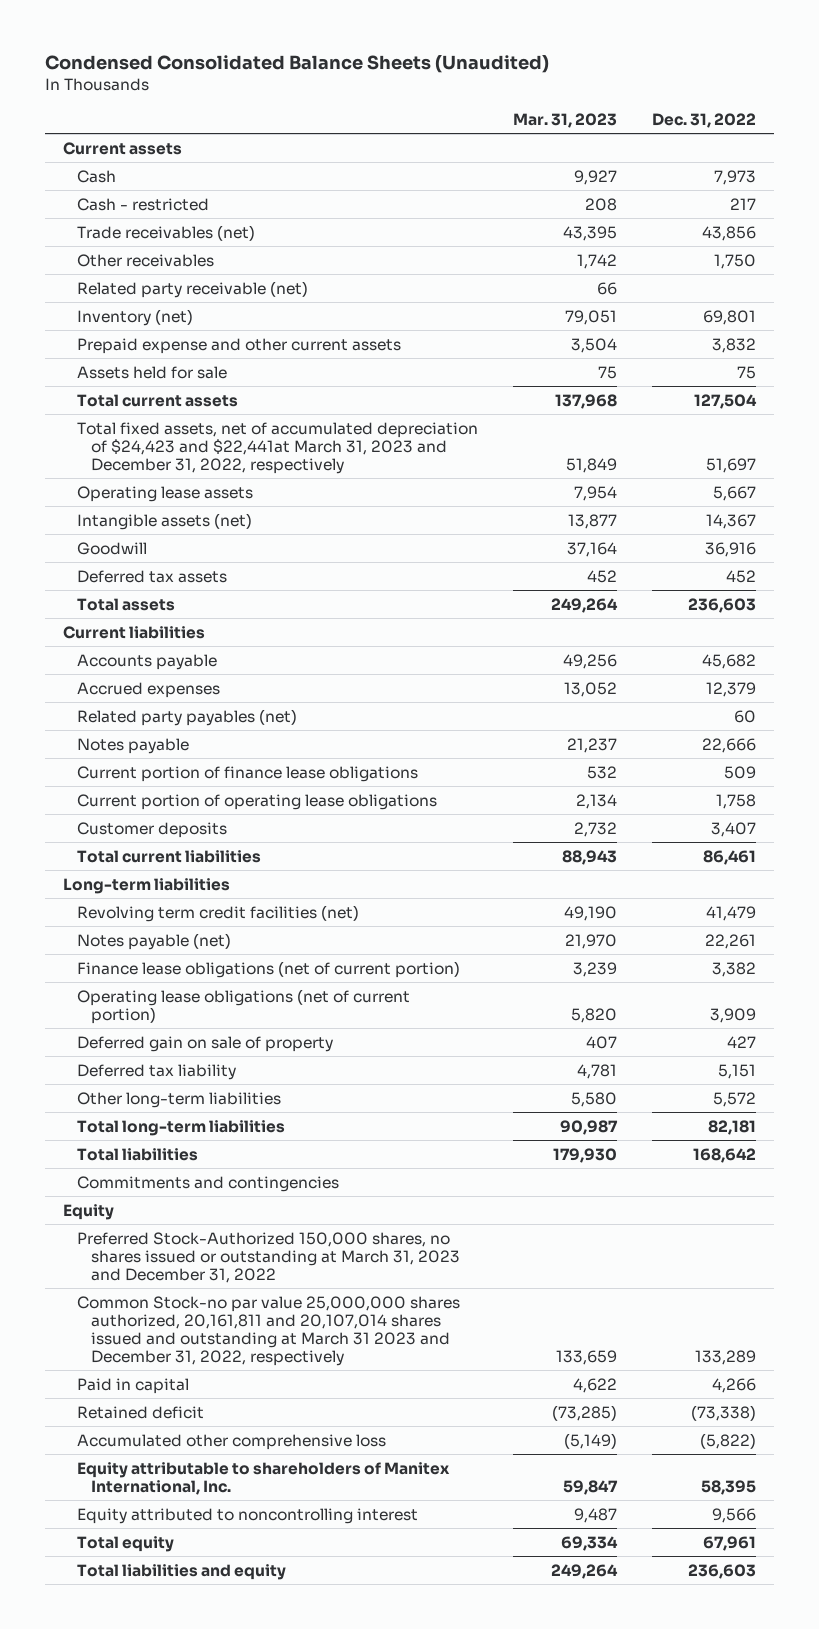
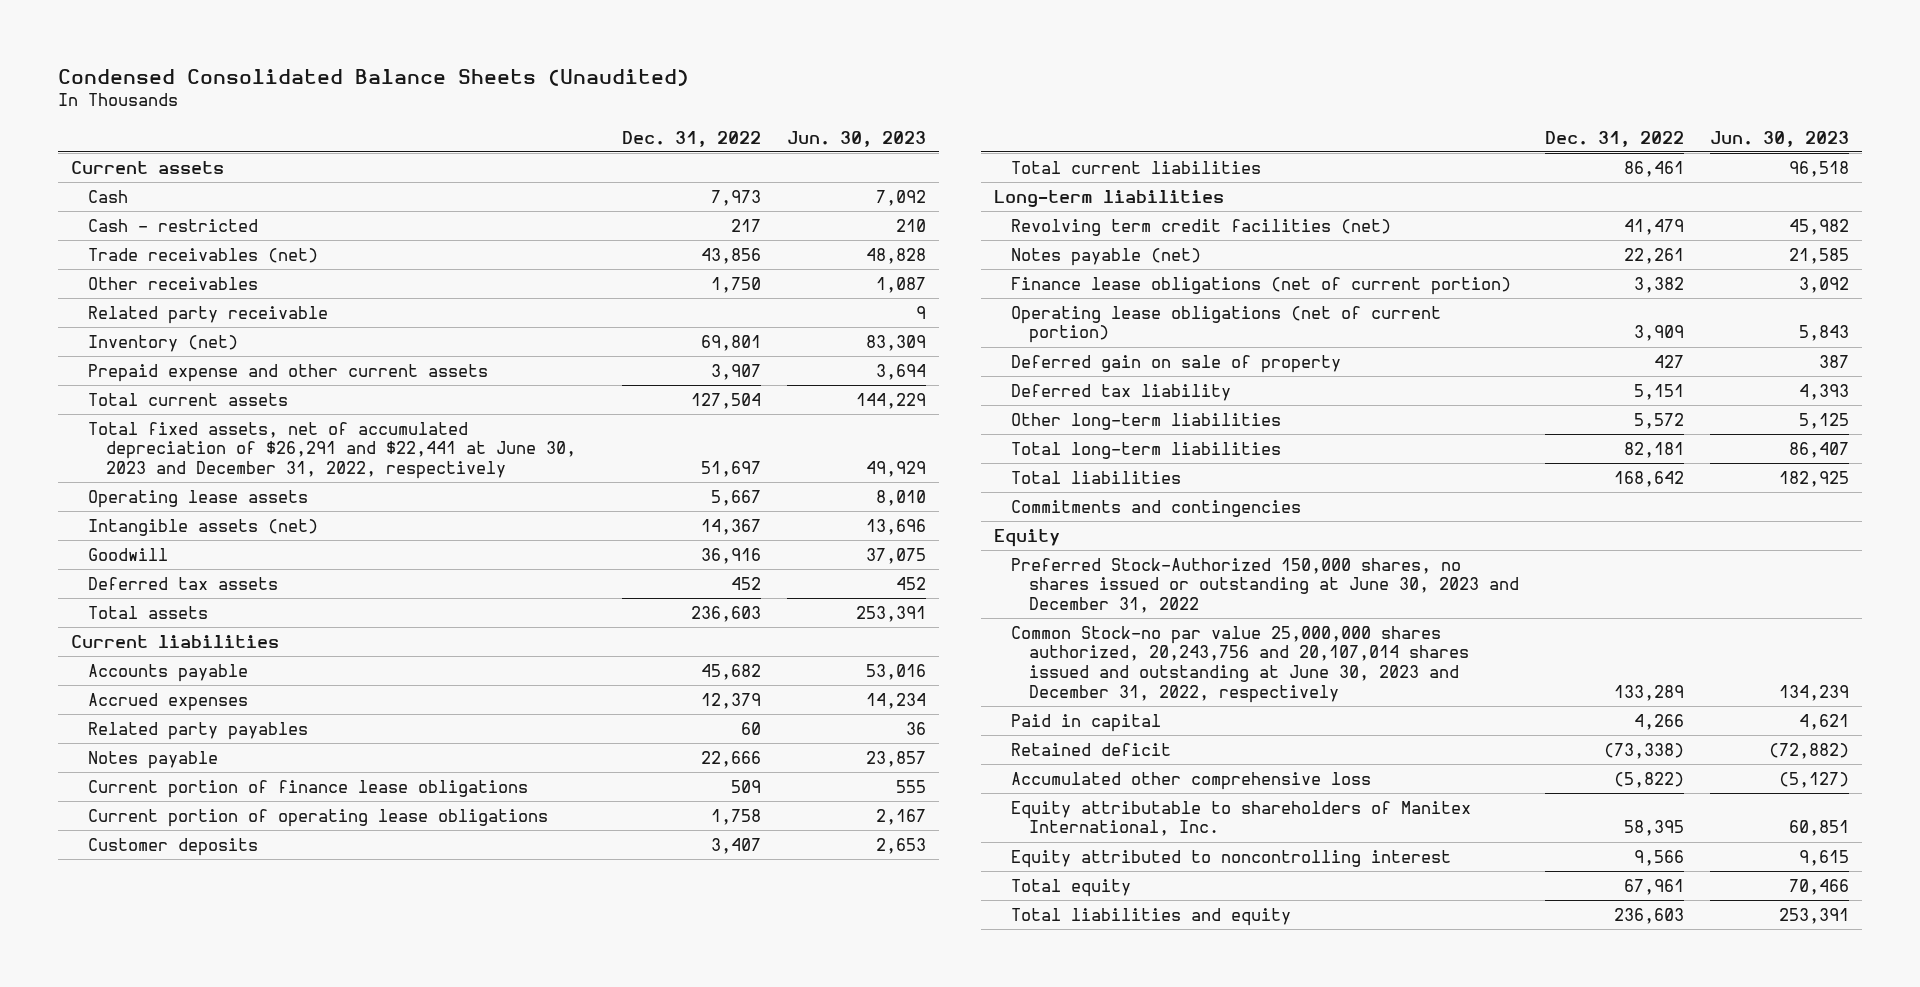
[512,113,617,129] Mar. 31, 2023 -> none
none -> [786,130,926,147] Jun. 30, 2023
[76,280,308,298] Related party receivable (net) -> [88,305,329,324] Related party receivable
[76,365,227,379] Assets held for sale -> none
[712,337,757,353] 3,832 -> [710,363,761,380] 3,907
[76,421,478,474] Total fixed assets, net of accumulated depreciation of $24,423 and $22,441at March 31, 2023 and December 31, 2022, respectively -> [88,421,576,480] Total fixed assets, net of accumulated depreciation of $26,291 and $22,441 at June 30, 2023 and December 31, 2022, respectively
[76,708,297,726] Related party payables (net) -> [88,721,309,740] Related party payables
[76,1231,460,1283] Preferred Stock-Authorized 150,000 shares, no shares issued or outstanding at March 31, 2023 and December 31, 2022 -> [1011,557,1519,614] Preferred Stock-Authorized 150,000 shares, no shares issued or outstanding at June 30, 2023 and December 31, 2022
[76,1295,460,1366] Common Stock-no par value 25,000,000 shares authorized, 20,161,811 and 20,107,014 shares issued and outstanding at March 31 2023 and December 31, 2022, respectively -> [1011,625,1469,703] Common Stock-no par value 25,000,000 shares authorized, 20,243,756 and 20,107,014 shares issued and outstanding at June 30, 2023 and December 31, 2022, respectively

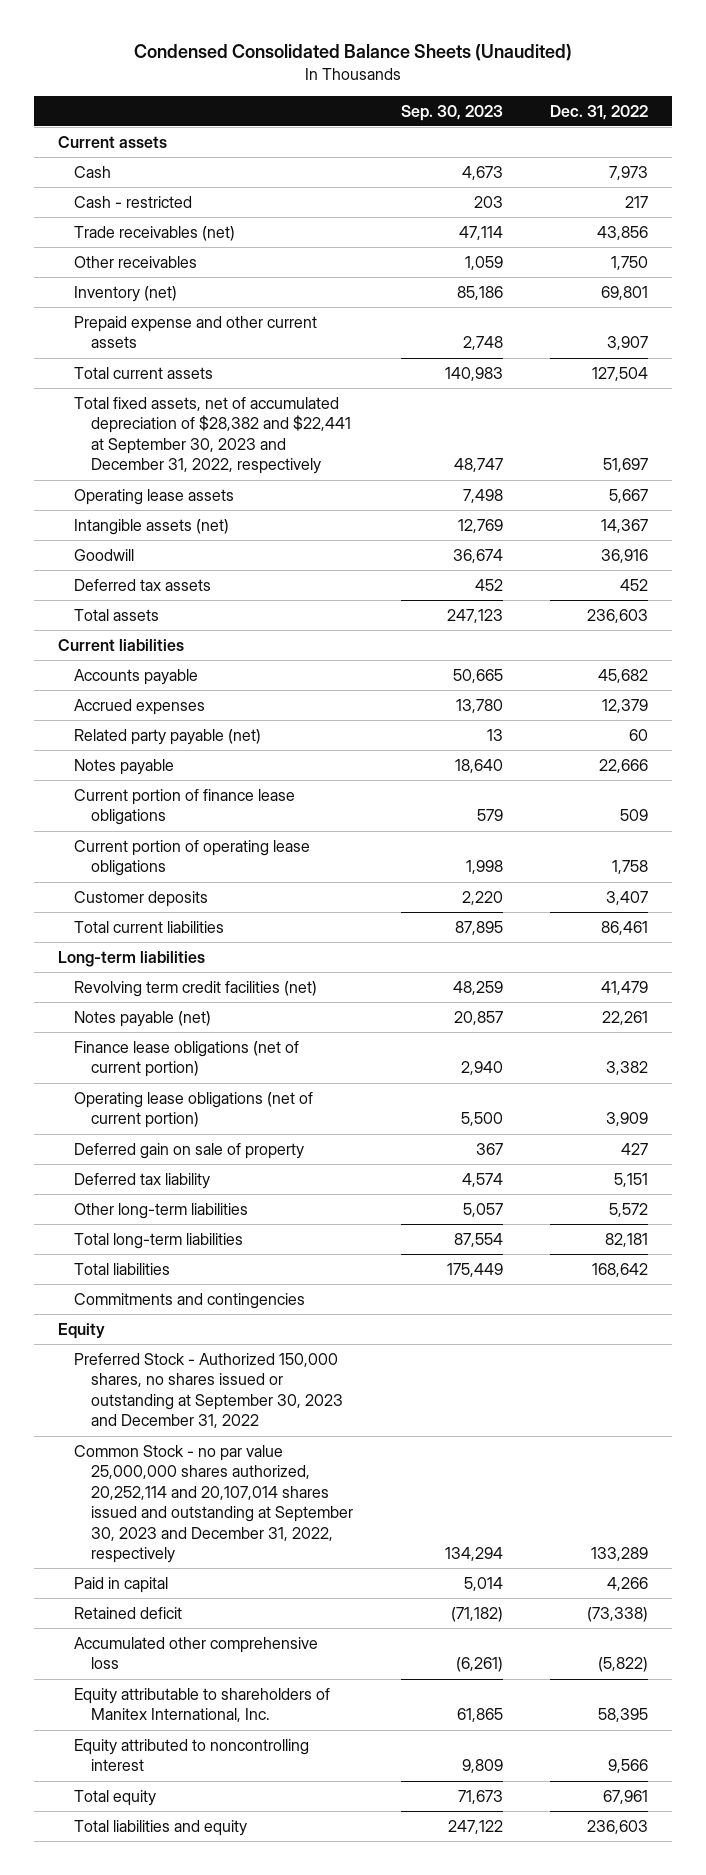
[786,130,926,147] Jun. 30, 2023 -> none
none -> [400,104,503,121] Sep. 30, 2023
[88,305,329,324] Related party receivable -> none
[88,421,576,480] Total fixed assets, net of accumulated depreciation of $26,291 and $22,441 at June 30, 2023 and December 31, 2022, respectively -> [74,396,352,475] Total fixed assets, net of accumulated depreciation of $28,382 and $22,441 at September 30, 2023 and December 31, 2022, respectively
[88,721,309,740] Related party payables -> none
none -> [74,728,262,745] Related party payable (net)
[1011,557,1519,614] Preferred Stock-Authorized 150,000 shares, no shares issued or outstanding at June 30, 2023 and December 31, 2022 -> [74,1352,344,1429] Preferred Stock - Authorized 150,000 shares, no shares issued or outstanding at September 30, 2023 and December 31, 2022
[1011,625,1469,703] Common Stock-no par value 25,000,000 shares authorized, 20,243,756 and 20,107,014 shares issued and outstanding at June 30, 2023 and December 31, 2022, respectively -> [74,1444,354,1564] Common Stock - no par value 25,000,000 shares authorized, 20,252,114 and 20,107,014 shares issued and outstanding at September 30, 2023 and December 31, 2022, respectively

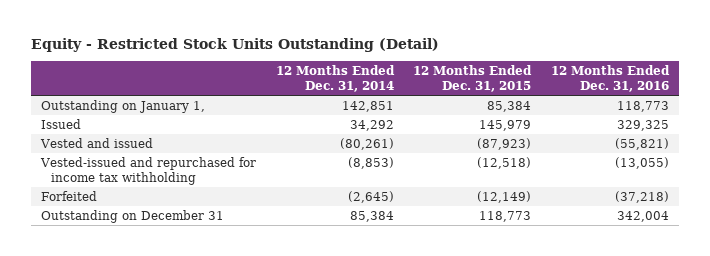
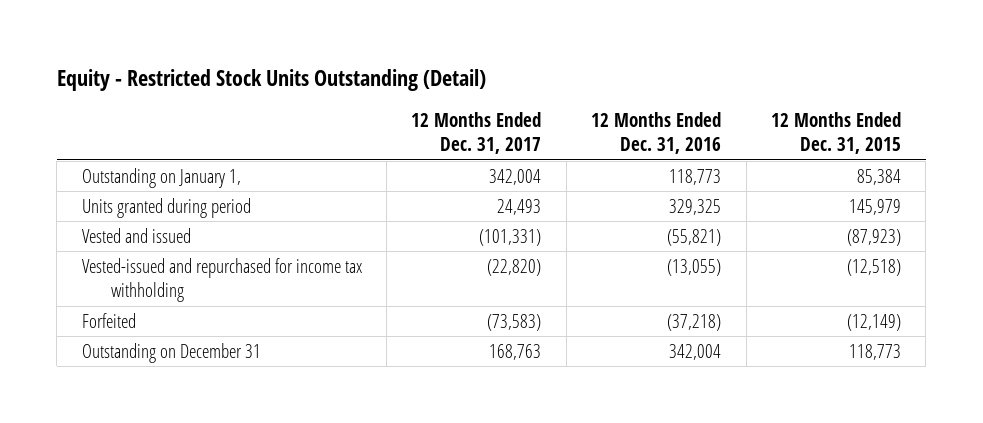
[275,64,395,92] 12 Months Ended Dec. 31, 2014 -> none
none -> [411,112,542,155] 12 Months Ended Dec. 31, 2017
[41,118,82,129] Issued -> [81,197,251,218] Units granted during period

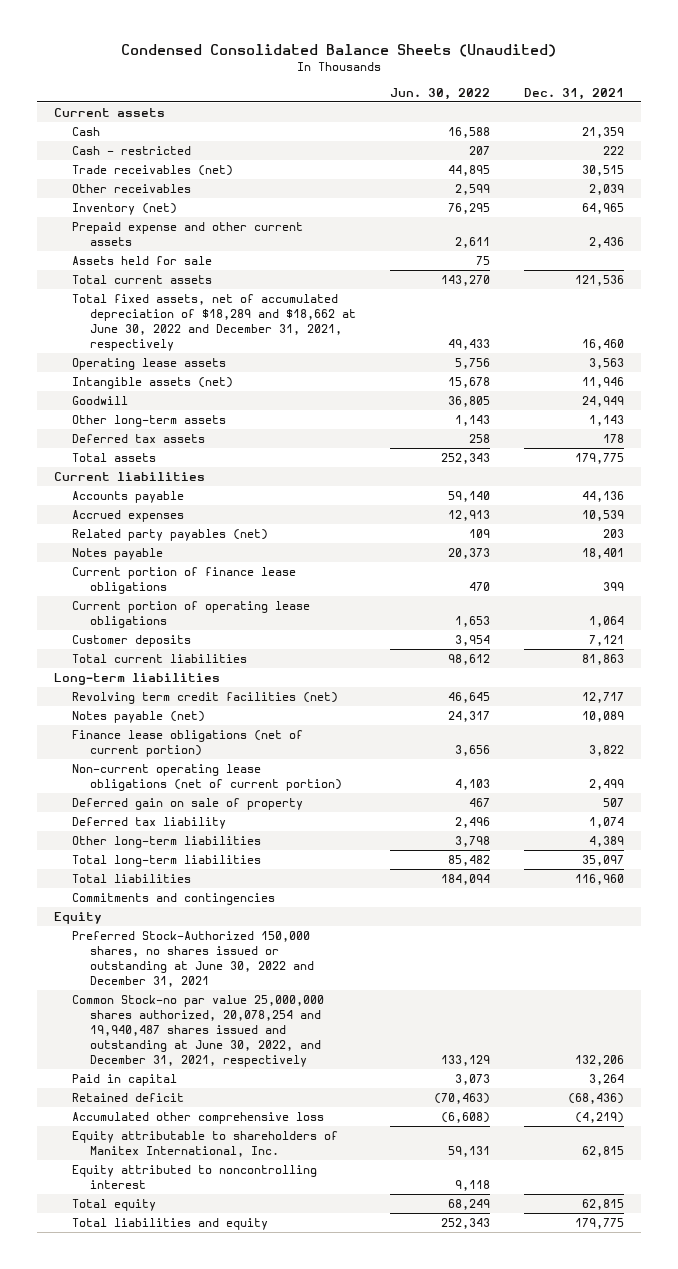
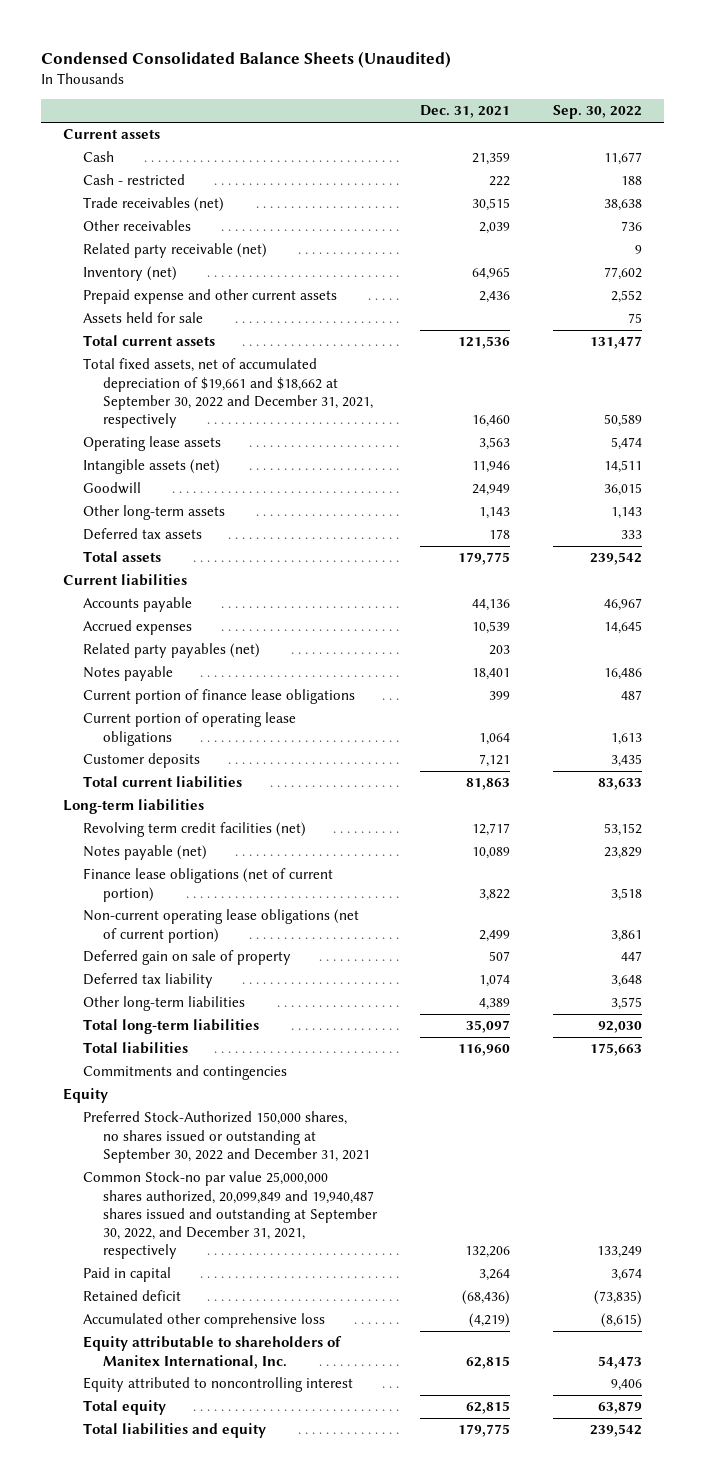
[390,87,491,100] Jun. 30, 2022 -> none
none -> [553,105,643,120] Sep. 30, 2022
none -> [82,243,267,259] Related party receivable (net)
[72,294,357,352] Total fixed assets, net of accumulated depreciation of $18,289 and $18,662 at June 30, 2022 and December 31, 2021, respectively -> [82,358,373,428] Total fixed assets, net of accumulated depreciation of $19,661 and $18,662 at September 30, 2022 and December 31, 2021, respectively
[72,931,315,988] Preferred Stock-Authorized 150,000 shares, no shares issued or outstanding at June 30, 2022 and December 31, 2021 -> [82,1111,370,1163] Preferred Stock-Authorized 150,000 shares, no shares issued or outstanding at September 30, 2022 and December 31, 2021
[72,995,325,1068] Common Stock-no par value 25,000,000 shares authorized, 20,078,254 and 19,940,487 shares issued and outstanding at June 30, 2022, and December 31, 2021, respectively -> [82,1171,378,1259] Common Stock-no par value 25,000,000 shares authorized, 20,099,849 and 19,940,487 shares issued and outstanding at September 30, 2022, and December 31, 2021, respectively

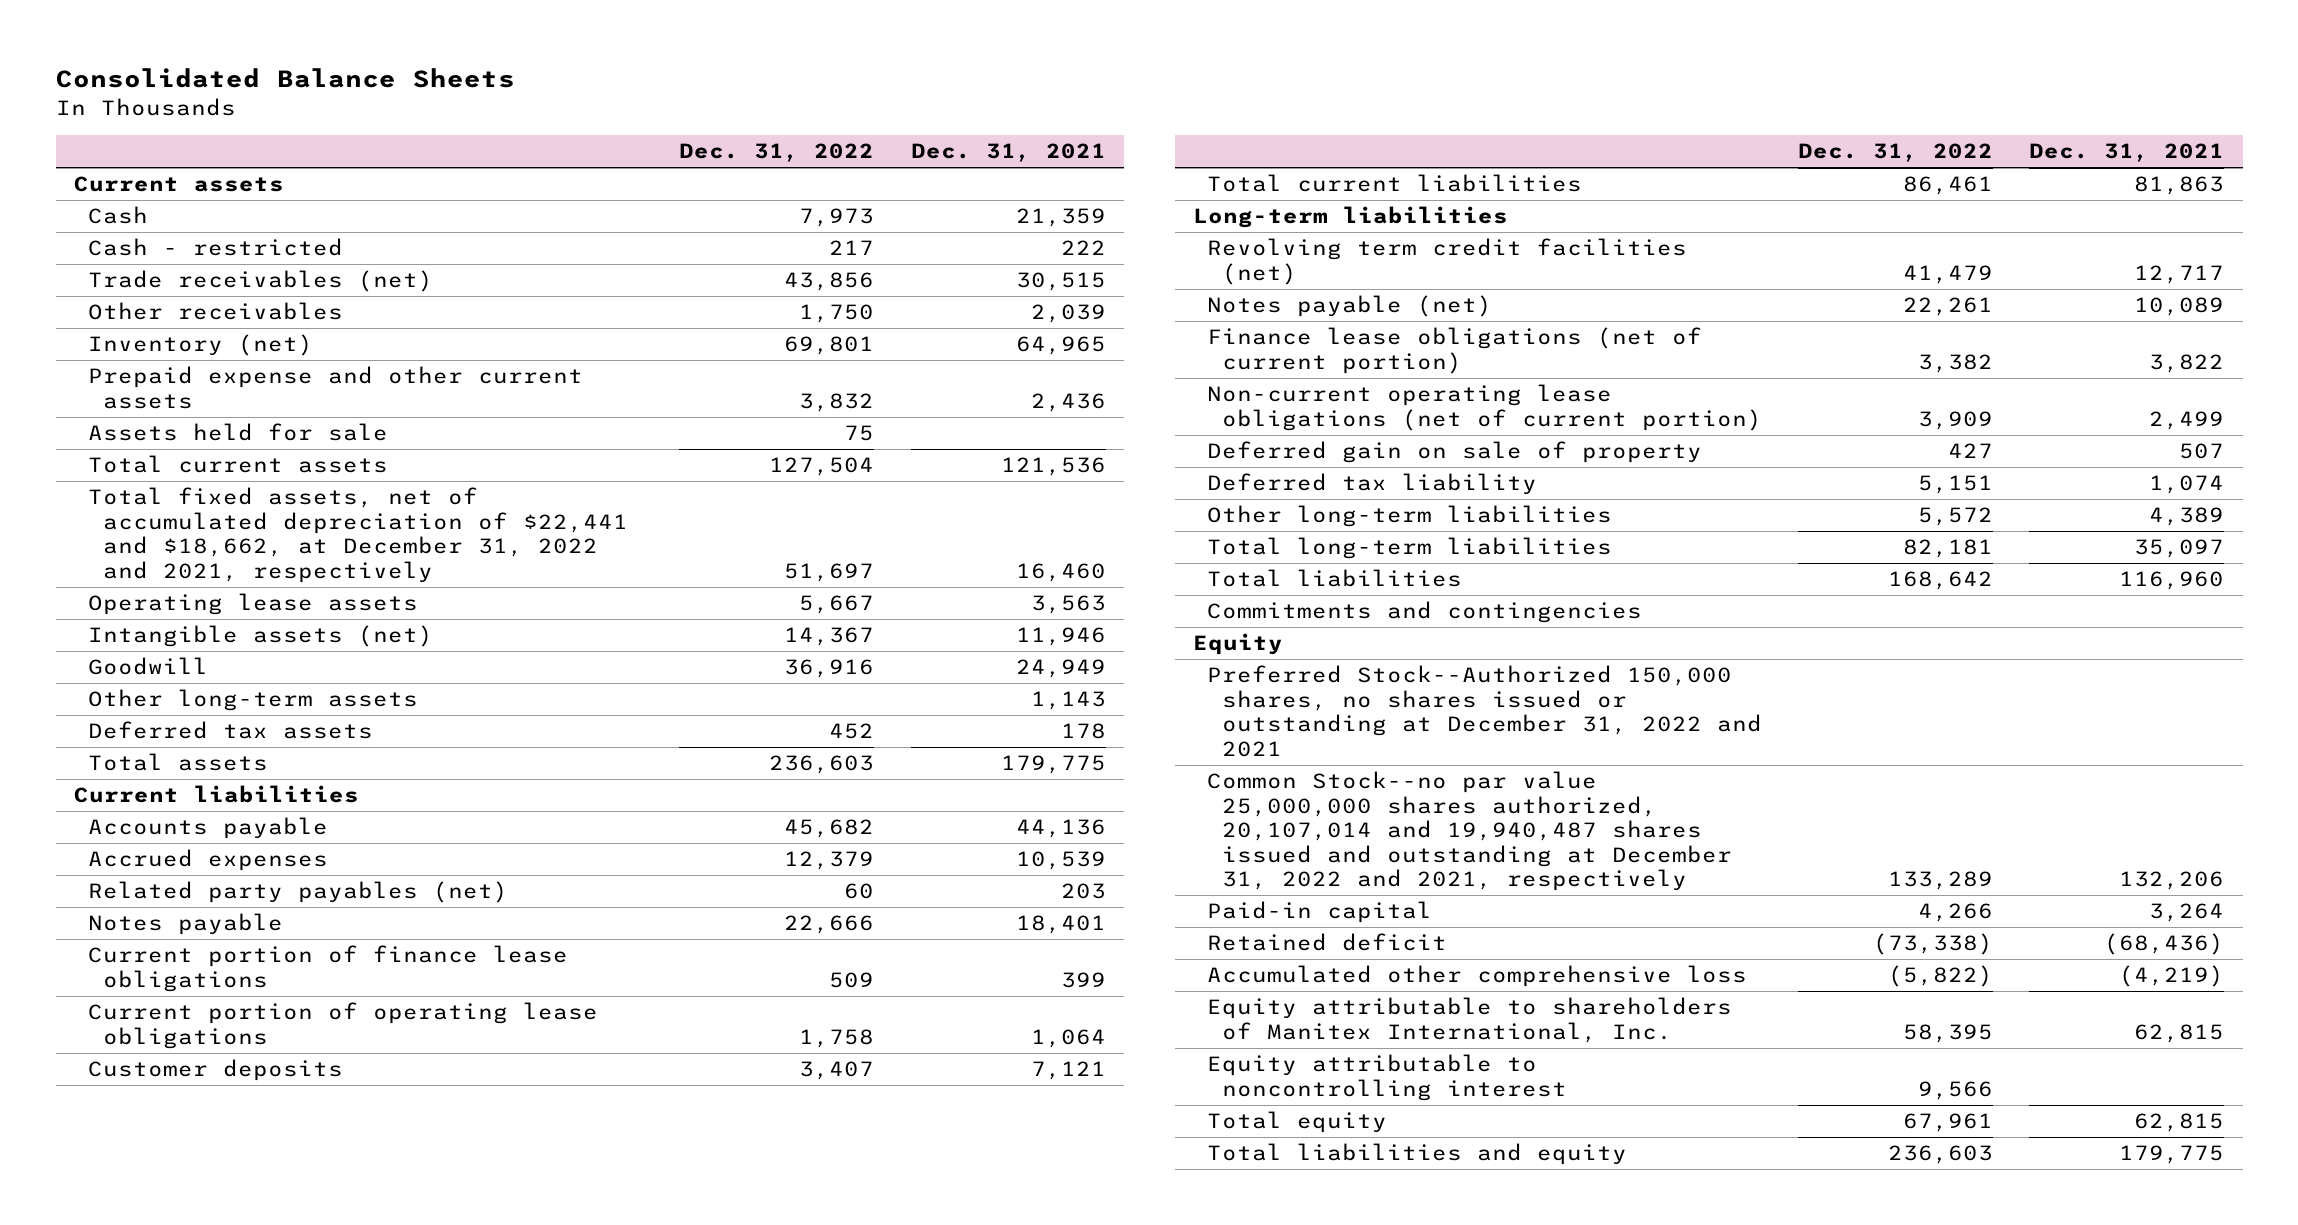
[41,51,452,69] Condensed Consolidated Balance Sheets (Unaudited) -> [55,68,515,89] Consolidated Balance Sheets
[553,105,643,120] Sep. 30, 2022 -> none
none -> [679,143,875,163] Dec. 31, 2022
[82,243,267,259] Related party receivable (net) -> none
[82,358,373,428] Total fixed assets, net of accumulated depreciation of $19,661 and $18,662 at September 30, 2022 and December 31, 2021, respectively -> [88,487,629,583] Total fixed assets, net of accumulated depreciation of $22,441 and $18,662, at December 31, 2022 and 2021, respectively
[82,1111,370,1163] Preferred Stock-Authorized 150,000 shares, no shares issued or outstanding at September 30, 2022 and December 31, 2021 -> [1207,665,1762,757] Preferred Stock--Authorized 150,000 shares, no shares issued or outstanding at December 31, 2022 and 2021
[82,1171,378,1259] Common Stock-no par value 25,000,000 shares authorized, 20,099,849 and 19,940,487 shares issued and outstanding at September 30, 2022, and December 31, 2021, respectively -> [1207,771,1732,892] Common Stock--no par value 25,000,000 shares authorized, 20,107,014 and 19,940,487 shares issued and outstanding at December 31, 2022 and 2021, respectively
[82,1267,171,1283] Paid in capital -> [1207,901,1433,924] Paid-in capital
[82,1377,353,1393] Equity attributed to noncontrolling interest -> [1207,1054,1567,1101] Equity attributable to noncontrolling interest

